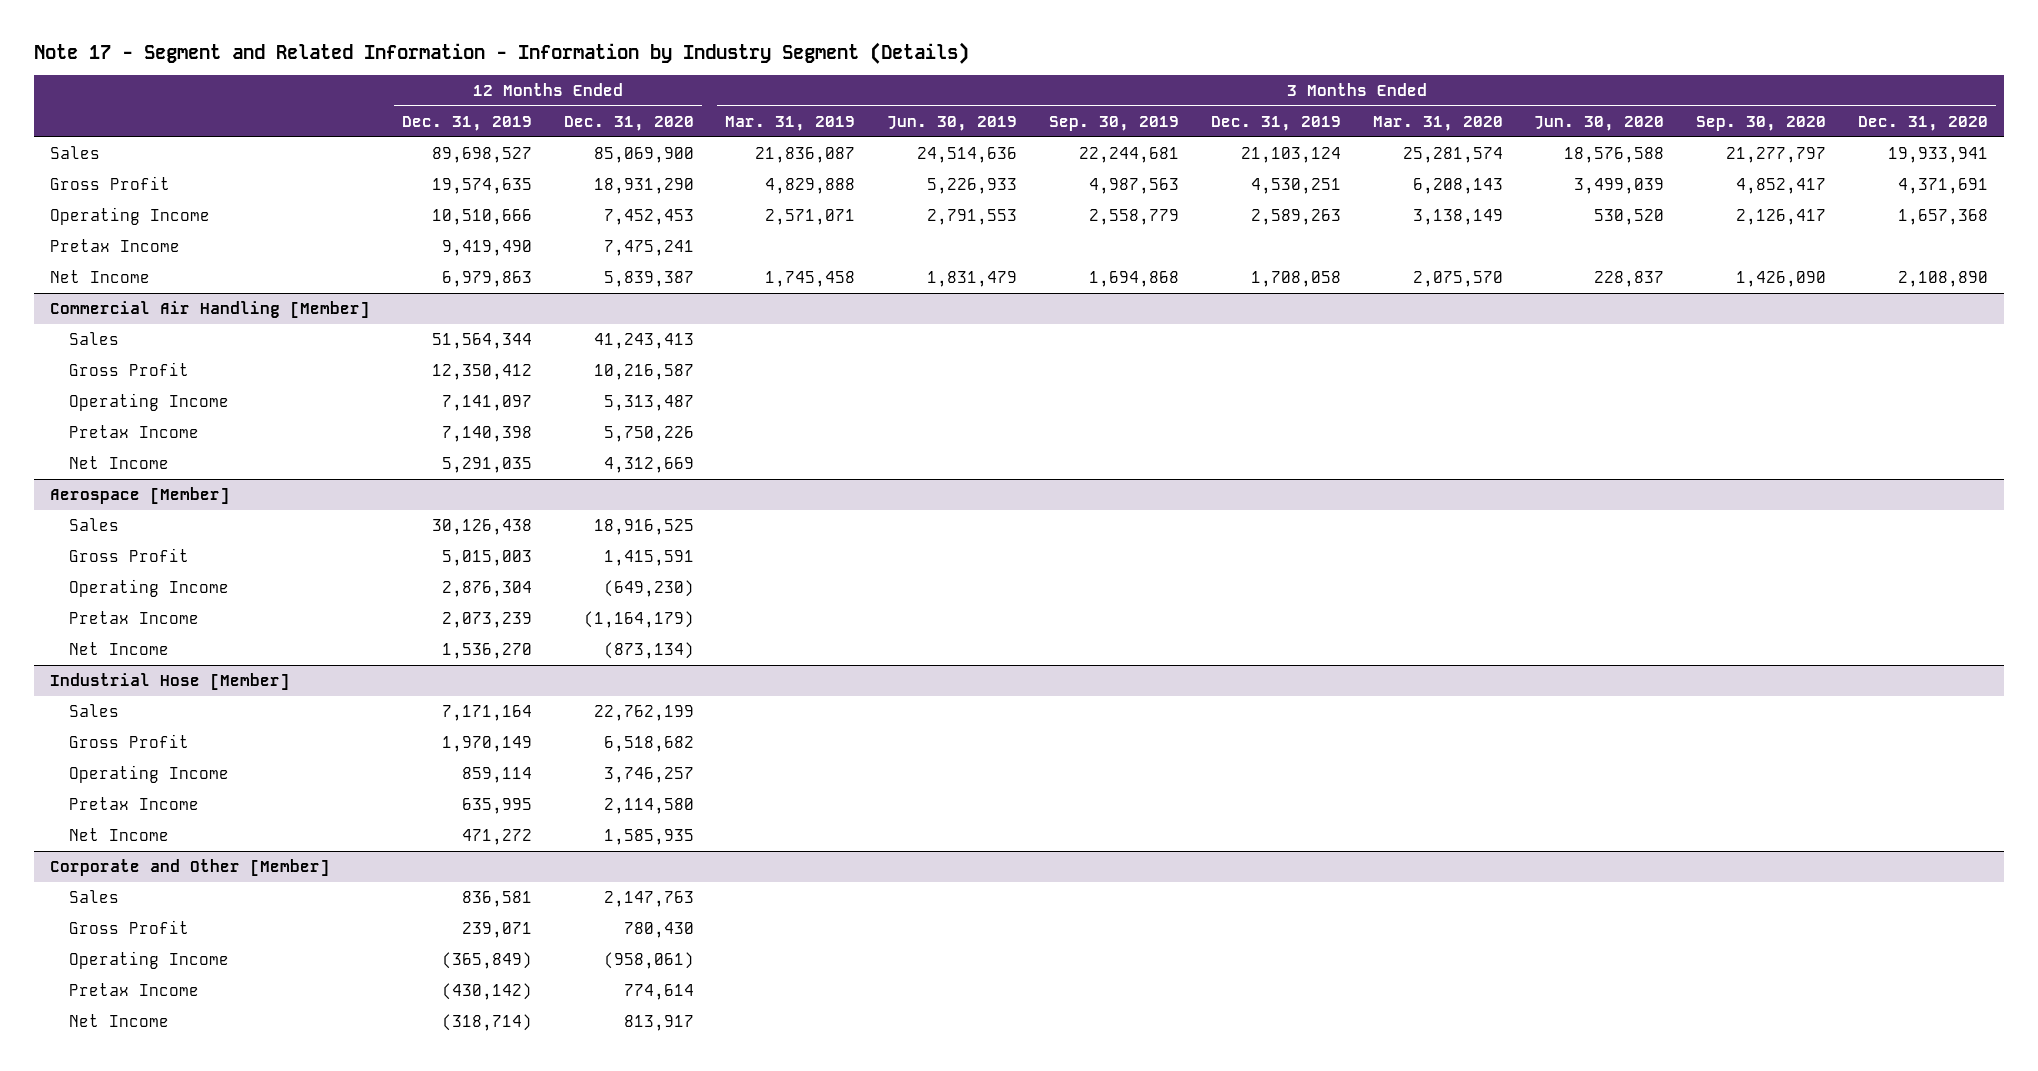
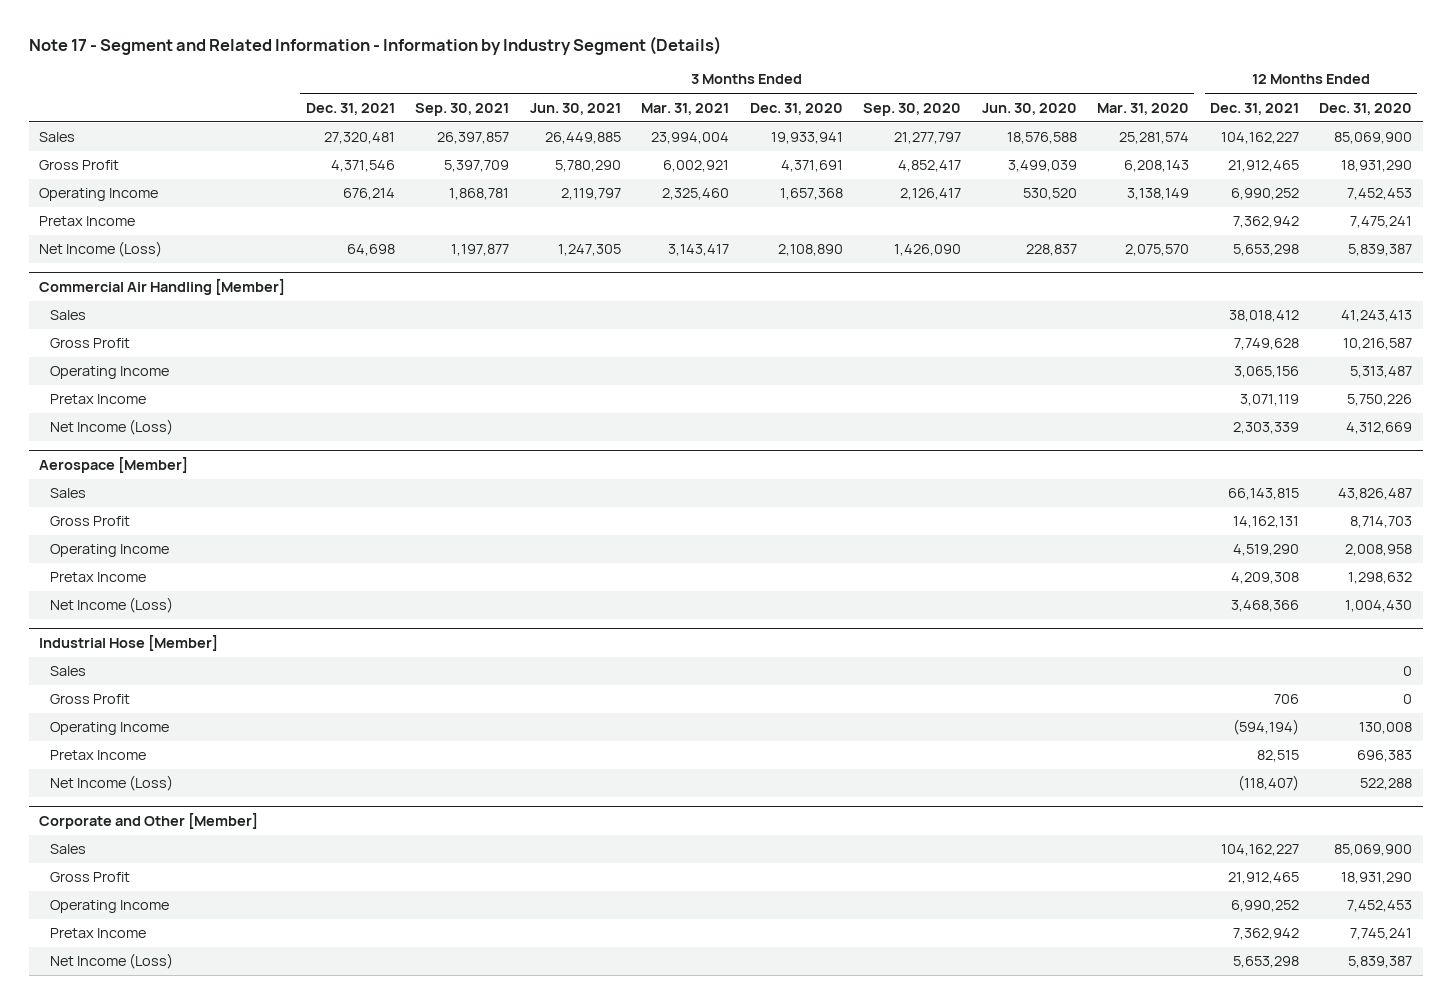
[401,115,532,131] Dec. 31, 2019 -> none
[725,115,856,131] Mar. 31, 2019 -> none
[887,115,1018,131] Jun. 30, 2019 -> none
[1049,115,1180,131] Sep. 30, 2019 -> none
[1210,115,1341,131] Dec. 31, 2019 -> none
none -> [305,102,395,115] Dec. 31, 2021
none -> [415,102,510,116] Sep. 30, 2021
none -> [529,102,621,115] Jun. 30, 2021
none -> [641,102,730,115] Mar. 31, 2021
none -> [1209,102,1299,115] Dec. 31, 2021
[49,270,150,284] Net Income -> [38,241,162,258] Net Income (Loss)
[68,456,169,470] Net Income -> [49,419,173,436] Net Income (Loss)
[593,519,694,536] 18,916,525 -> [1338,488,1413,501] 43,826,487
[603,550,694,567] 1,415,591 -> [1350,516,1413,529] 8,714,703
[603,580,694,598] (649,230) -> [1345,544,1413,557] 2,008,958
[583,611,694,629] (1,164,179) -> [1348,572,1413,585] 1,298,632
[68,642,169,656] Net Income -> [49,597,173,614] Net Income (Loss)
[603,642,694,660] (873,134) -> [1345,600,1413,613] 1,004,430
[593,705,694,722] 22,762,199 -> [1403,666,1413,677] 0
[603,736,694,753] 6,518,682 -> [1403,694,1413,705] 0
[603,767,694,784] 3,746,257 -> [1359,722,1413,735] 130,008
[603,798,694,815] 2,114,580 -> [1357,750,1413,763] 696,383
[68,828,169,842] Net Income -> [49,775,173,792] Net Income (Loss)
[603,829,694,846] 1,585,935 -> [1360,778,1413,791] 522,288
[603,891,694,908] 2,147,763 -> [1334,844,1413,857] 85,069,900
[623,922,694,939] 780,430 -> [1341,872,1413,885] 18,931,290
[603,952,694,970] (958,061) -> [1347,900,1413,913] 7,452,453
[623,984,694,1001] 774,614 -> [1350,928,1413,941] 7,745,241
[68,1014,169,1028] Net Income -> [49,953,173,970] Net Income (Loss)
[623,1015,694,1032] 813,917 -> [1348,956,1413,969] 5,839,387

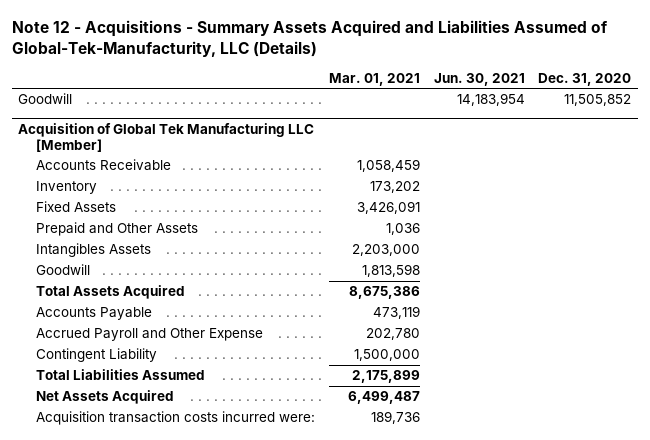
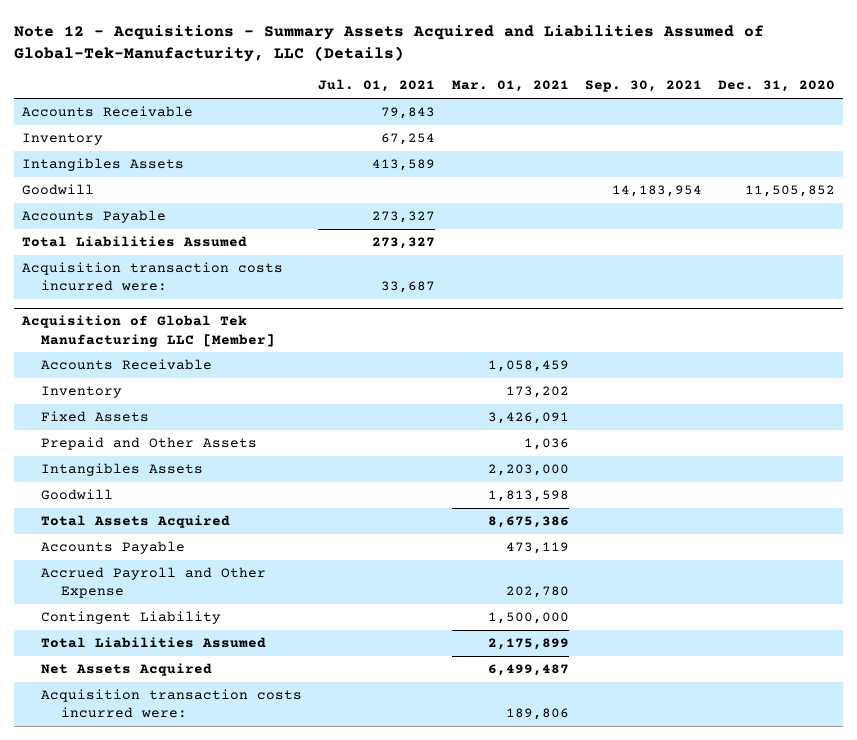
[433,72,525,86] Jun. 30, 2021 -> none
none -> [318,79,436,93] Jul. 01, 2021
none -> [585,80,703,93] Sep. 30, 2021
none -> [21,106,193,118] Accounts Receivable
none -> [21,133,103,146] Inventory
none -> [21,158,184,172] Intangibles Assets
none -> [21,210,166,224] Accounts Payable
none -> [21,236,247,248] Total Liabilities Assumed
none -> [21,262,283,292] Acquisition transaction costs incurred were:
[370,411,420,425] 189,736 -> [505,708,569,721] 189,806

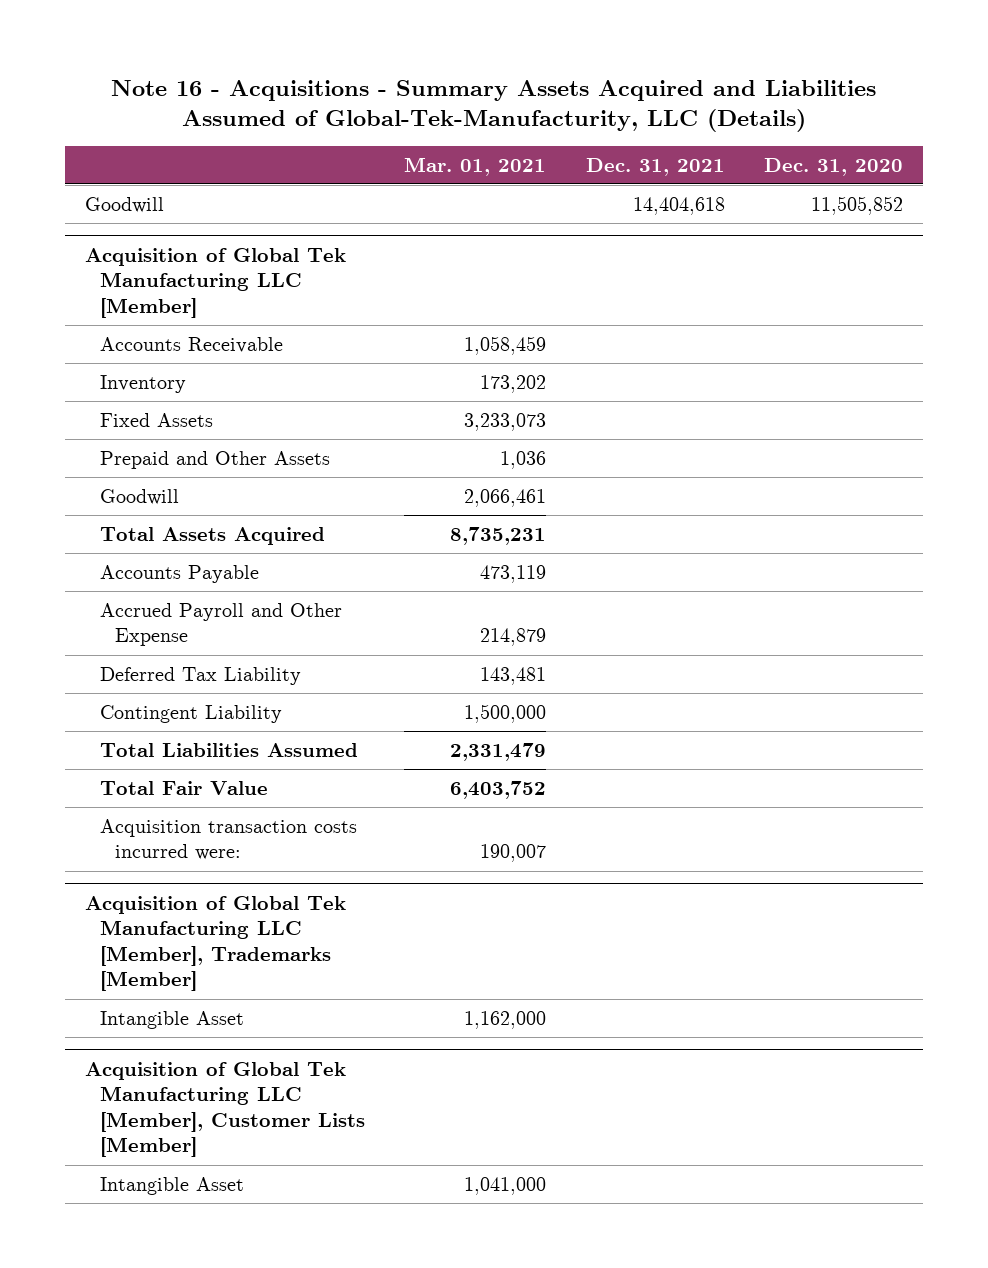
[13,24,764,62] Note 12 - Acquisitions - Summary Assets Acquired and Liabilities Assumed of Global-Tek-Manufacturity, LLC (Details) -> [110,79,876,133] Note 16 - Acquisitions - Summary Assets Acquired and Liabilities Assumed of Global-Tek-Manufacturity, LLC (Details)
[318,79,436,93] Jul. 01, 2021 -> none
[585,80,703,93] Sep. 30, 2021 -> none
none -> [585,157,725,176] Dec. 31, 2021
[21,106,193,118] Accounts Receivable -> none
[21,133,103,146] Inventory -> none
[21,158,184,172] Intangibles Assets -> none
[21,210,166,224] Accounts Payable -> none
[21,236,247,248] Total Liabilities Assumed -> none
[21,262,283,292] Acquisition transaction costs incurred were: -> none
[487,412,569,425] 3,426,091 -> [464,412,547,431] 3,233,073
[41,463,204,477] Intangibles Assets -> none
[487,490,569,503] 1,813,598 -> [464,488,547,507] 2,066,461
[487,516,569,529] 8,675,386 -> [450,526,547,545] 8,735,231
[505,586,569,599] 202,780 -> [480,628,547,647] 214,879
none -> [99,666,301,685] Deferred Tax Liability
[41,663,213,677] Net Assets Acquired -> none
[487,638,569,651] 2,175,899 -> [450,742,547,761] 2,331,479
none -> [99,780,268,795] Total Fair Value
[505,708,569,721] 189,806 -> [480,844,547,863] 190,007
none -> [84,895,346,992] Acquisition of Global Tek Manufacturing LLC [Member], Trademarks [Member]
none -> [99,1010,244,1029] Intangible Asset
none -> [84,1061,365,1158] Acquisition of Global Tek Manufacturing LLC [Member], Customer Lists [Member]
none -> [99,1176,244,1195] Intangible Asset

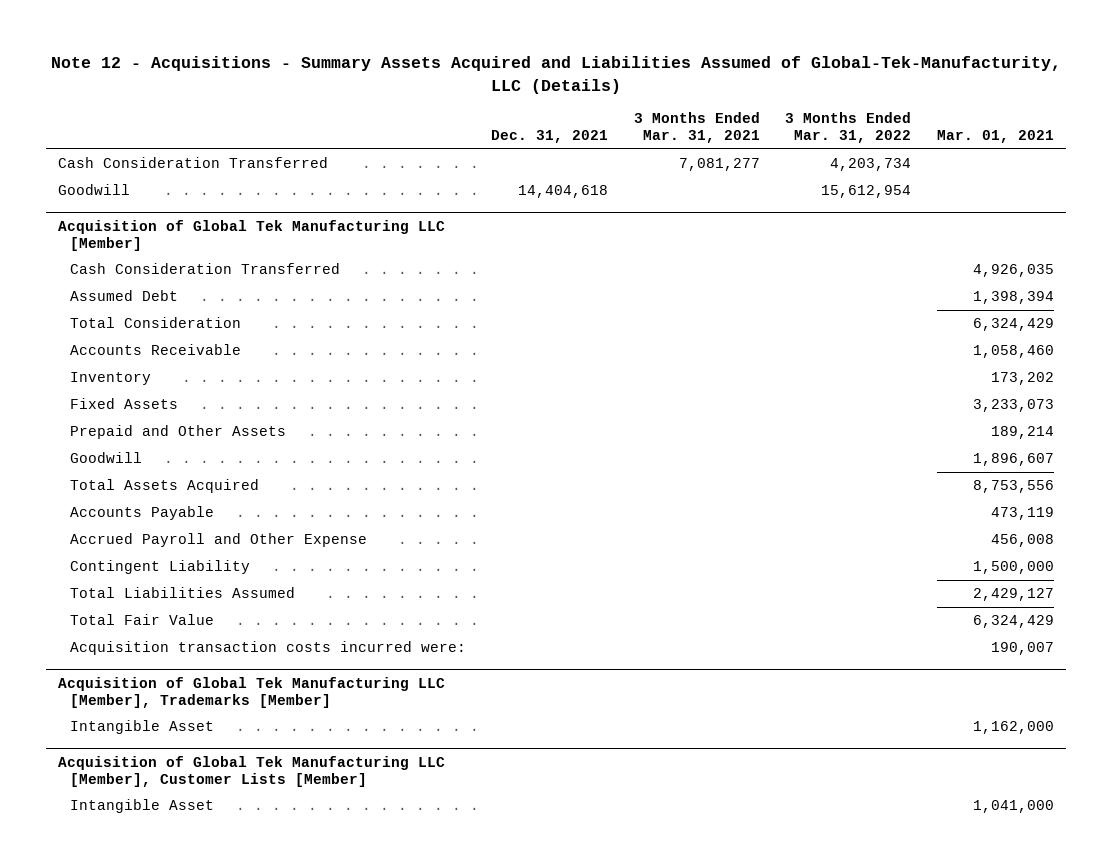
[110,79,876,133] Note 16 - Acquisitions - Summary Assets Acquired and Liabilities Assumed of Global-Tek-Manufacturity, LLC (Details) -> [51,56,1062,94] Note 12 - Acquisitions - Summary Assets Acquired and Liabilities Assumed of Global-Tek-Manufacturity, LLC (Details)
[764,157,904,176] Dec. 31, 2020 -> none
none -> [633,112,760,144] 3 Months Ended Mar. 31, 2021
none -> [785,112,912,144] 3 Months Ended Mar. 31, 2022
none -> [58,157,329,169] Cash Consideration Transferred
none -> [69,263,340,275] Cash Consideration Transferred
none -> [69,290,178,302] Assumed Debt
none -> [69,317,241,329] Total Consideration
[464,335,547,355] 1,058,459 -> [972,345,1054,359] 1,058,460
[500,450,547,469] 1,036 -> [990,426,1054,440] 189,214
[464,488,547,507] 2,066,461 -> [972,453,1054,467] 1,896,607
[450,526,547,545] 8,735,231 -> [972,480,1054,494] 8,753,556
[99,666,301,685] Deferred Tax Liability -> none
[480,628,547,647] 214,879 -> [990,534,1054,548] 456,008
[450,742,547,761] 2,331,479 -> [972,588,1054,602] 2,429,127
[450,780,547,799] 6,403,752 -> [972,615,1054,629] 6,324,429

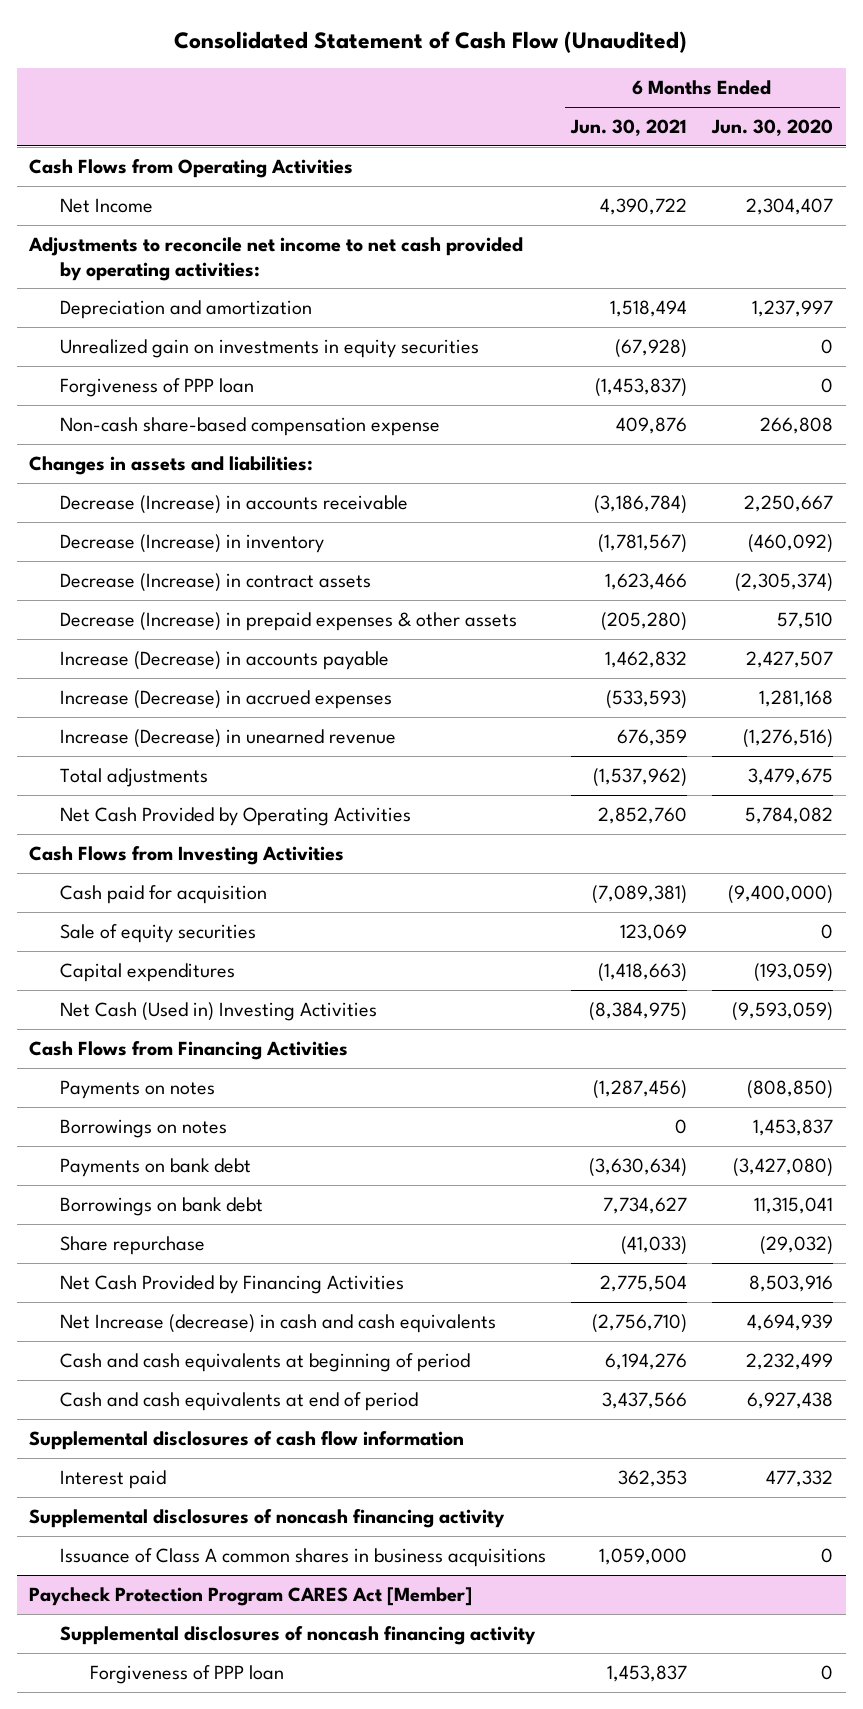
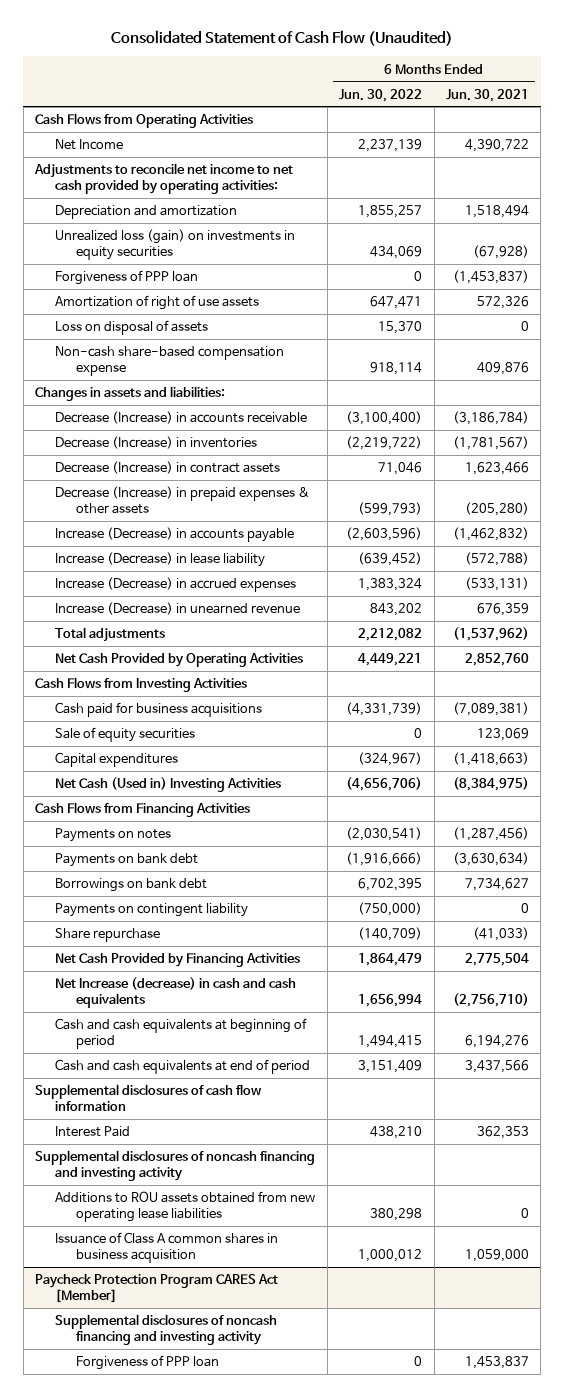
[711,119,834,137] Jun. 30, 2020 -> none
none -> [339,88,423,102] Jun. 30, 2022
[59,339,479,359] Unrealized gain on investments in equity securities -> [55,229,296,261] Unrealized loss (gain) on investments in equity securities
none -> [55,295,260,311] Amortization of right of use assets
none -> [55,320,209,336] Loss on disposal of assets
[59,534,324,554] Decrease (Increase) in inventory -> [55,436,258,450] Decrease (Increase) in inventories
[604,651,687,669] 1,462,832 -> [453,527,530,542] (1,462,832)
none -> [55,552,266,568] Increase (Decrease) in lease liability
[605,690,687,710] (533,593) -> [465,577,530,592] (533,131)
[59,885,267,905] Cash paid for acquisition -> [55,702,263,718] Cash paid for business acquisitions
[59,1119,227,1139] Borrowings on notes -> none
none -> [55,903,249,918] Payments on contingent liability
[59,1470,166,1490] Interest paid -> [55,1126,131,1138] Interest Paid
[29,1509,506,1529] Supplemental disclosures of noncash financing activity -> [34,1150,315,1182] Supplemental disclosures of noncash financing and investing activity
none -> [55,1191,316,1223] Additions to ROU assets obtained from new operating lease liabilities
[59,1548,546,1568] Issuance of Class A common shares in business acquisitions -> [55,1232,279,1264] Issuance of Class A common shares in business acquisition
[59,1626,536,1646] Supplemental disclosures of noncash financing activity -> [55,1314,278,1346] Supplemental disclosures of noncash financing and investing activity

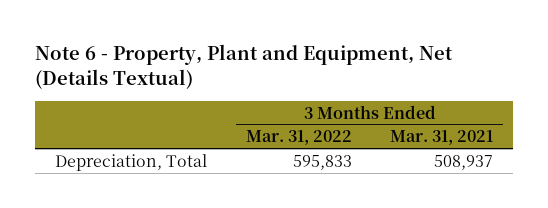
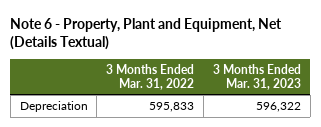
[390,130,494,146] Mar. 31, 2021 -> none
none -> [213,63,302,90] 3 Months Ended Mar. 31, 2023
[54,153,207,171] Depreciation, Total -> [19,101,88,113] Depreciation

